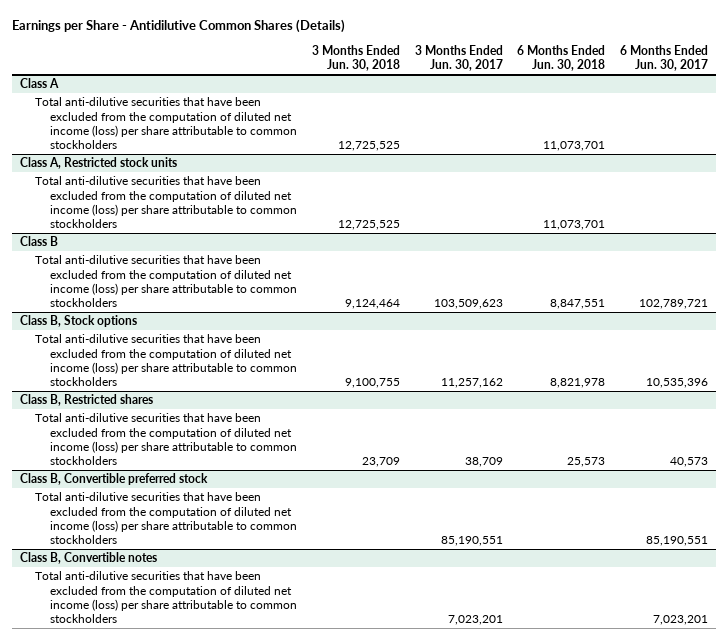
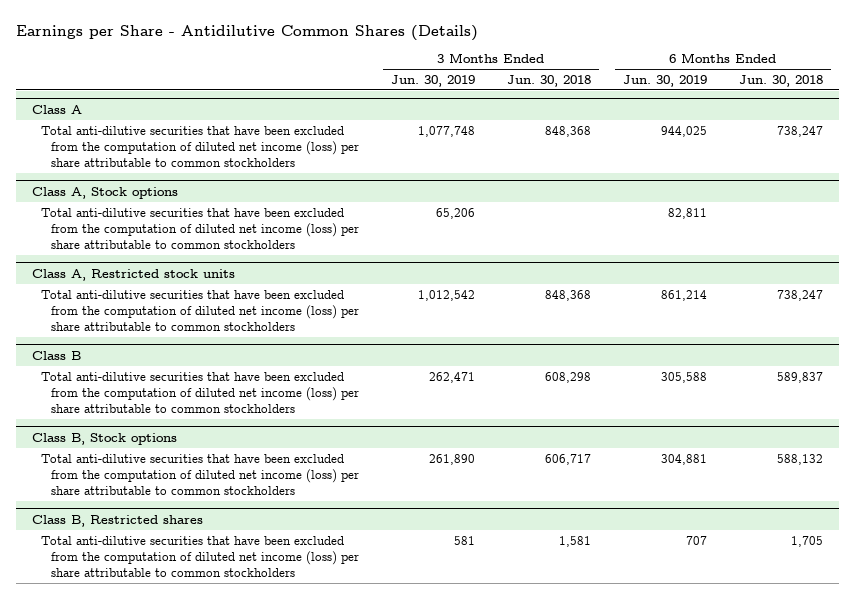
[414,44,503,71] 3 Months Ended Jun. 30, 2017 -> none
[620,44,709,71] 6 Months Ended Jun. 30, 2017 -> none
none -> [390,74,475,87] Jun. 30, 2019
none -> [622,74,707,87] Jun. 30, 2019
[337,141,400,152] 12,725,525 -> [544,125,591,137] 848,368
[543,141,606,152] 11,073,701 -> [777,125,824,137] 738,247
none -> [32,186,179,199] Class A, Stock options
none -> [41,207,359,249] Total anti-dilutive securities that have been excluded from the computation of diluted net income (loss) per share attributable to common stockholders
[337,220,400,231] 12,725,525 -> [544,289,591,301] 848,368
[543,220,606,231] 11,073,701 -> [777,289,824,301] 738,247
[344,299,400,310] 9,124,464 -> [544,371,591,383] 608,298
[550,299,606,310] 8,847,551 -> [777,371,824,383] 589,837
[344,378,400,389] 9,100,755 -> [544,453,591,465] 606,717
[550,378,606,389] 8,821,978 -> [777,453,824,465] 588,132
[19,473,208,486] Class B, Convertible preferred stock -> none
[34,492,297,545] Total anti-dilutive securities that have been excluded from the computation of diluted net income (loss) per share attributable to common stockholders -> none
[19,552,157,565] Class B, Convertible notes -> none
[34,571,297,624] Total anti-dilutive securities that have been excluded from the computation of diluted net income (loss) per share attributable to common stockholders -> none
[361,457,400,468] 23,709 -> [558,535,591,547] 1,581
[567,457,606,468] 25,573 -> [791,535,824,547] 1,705

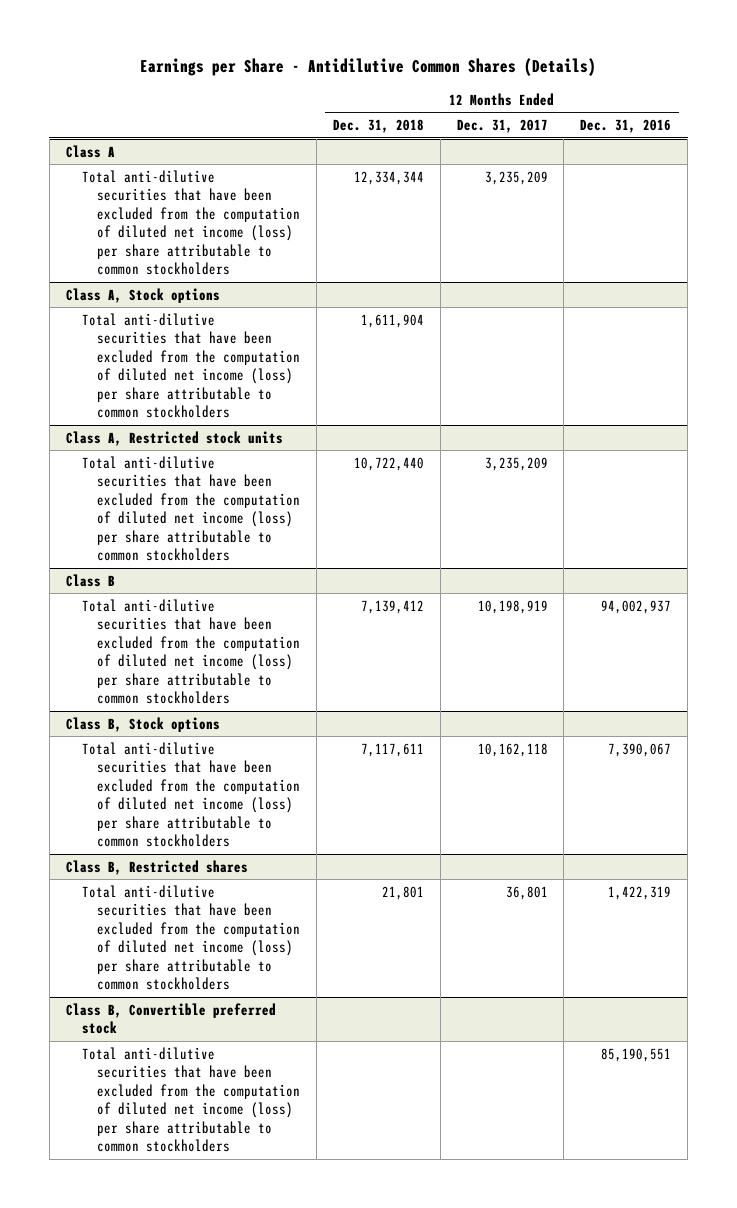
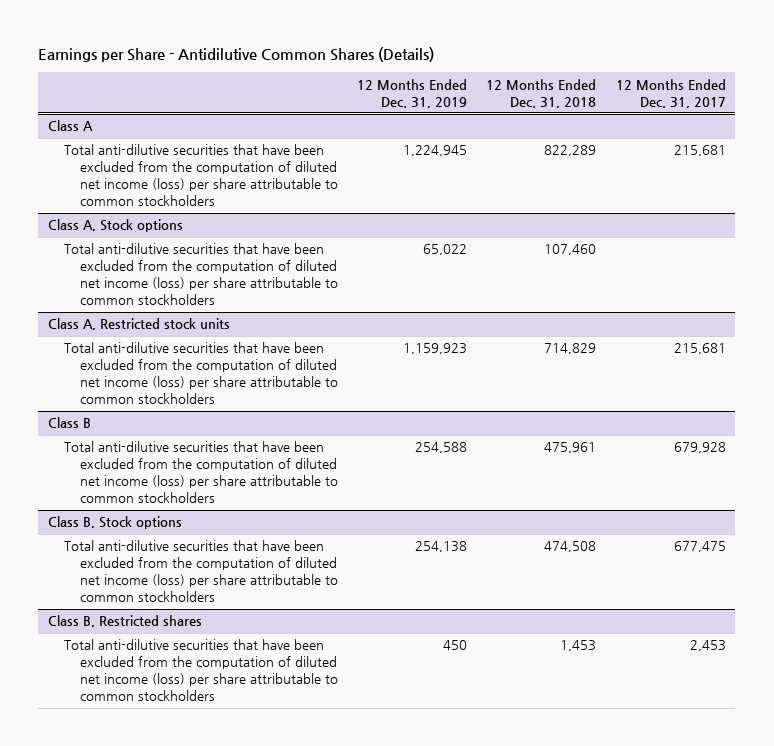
[580,119,672,134] Dec. 31, 2016 -> none
none -> [356,78,467,108] 12 Months Ended Dec. 31, 2019
[353,170,424,185] 12,334,344 -> [544,145,597,157] 822,289
[484,170,548,185] 3,235,209 -> [673,145,726,157] 215,681
[360,313,424,328] 1,611,904 -> [544,244,597,256] 107,460
[353,456,424,471] 10,722,440 -> [544,343,597,355] 714,829
[484,456,548,471] 3,235,209 -> [673,343,726,355] 215,681
[360,599,424,614] 7,139,412 -> [544,442,597,454] 475,961
[477,599,548,614] 10,198,919 -> [673,442,726,454] 679,928
[360,742,424,757] 7,117,611 -> [544,541,597,553] 474,508
[477,742,548,757] 10,162,118 -> [673,541,726,553] 677,475
[65,1002,276,1035] Class B, Convertible preferred stock -> none
[81,1046,301,1153] Total anti-dilutive securities that have been excluded from the computation of diluted net income (loss) per share attributable to common stockholders -> none
[381,885,424,900] 21,801 -> [560,640,597,652] 1,453
[505,885,548,900] 36,801 -> [689,640,726,652] 2,453

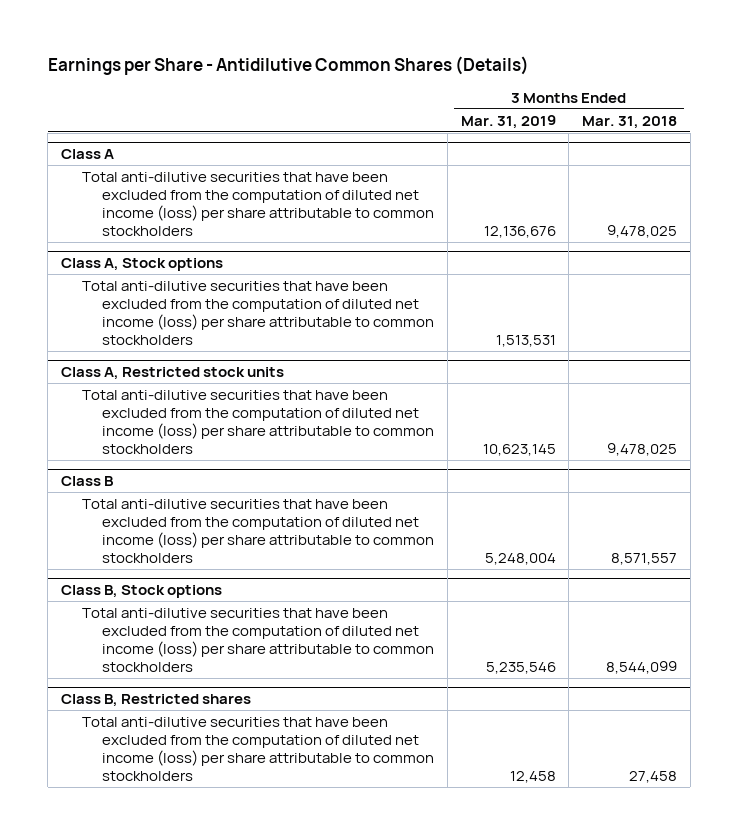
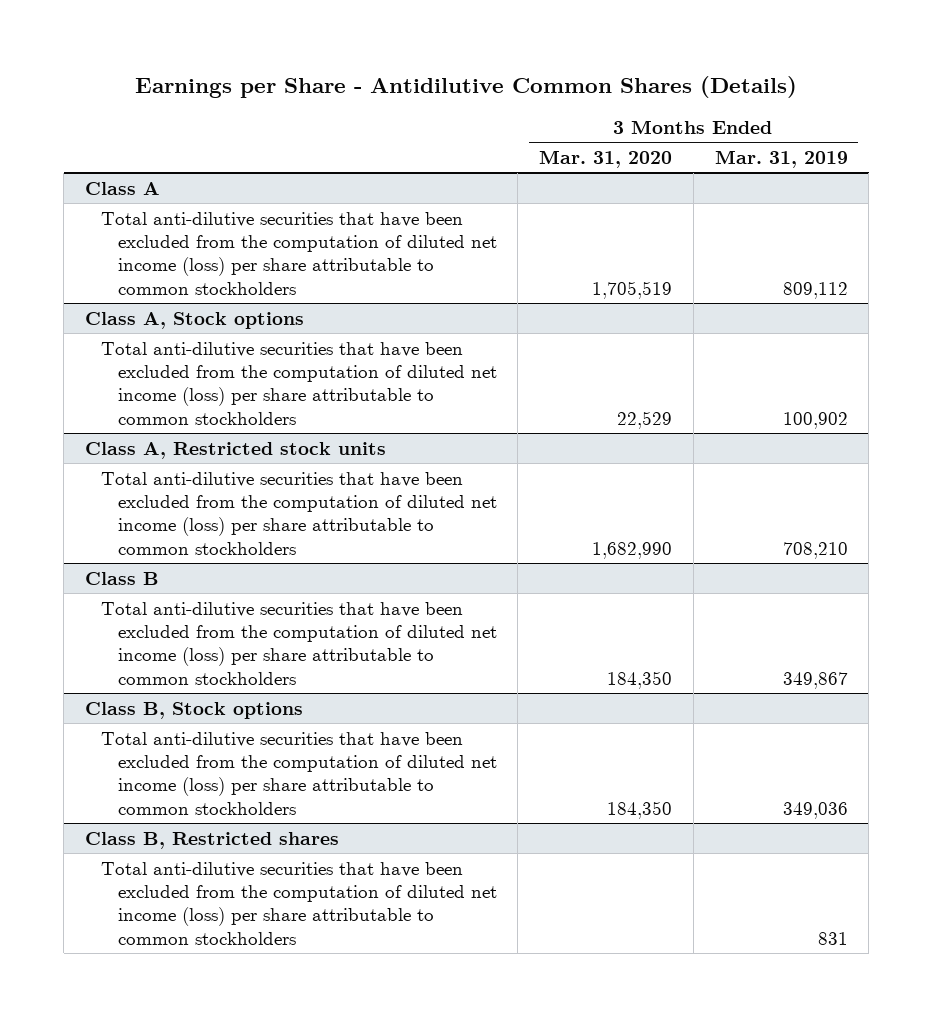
[582,115,678,129] Mar. 31, 2018 -> none
none -> [539,150,673,169] Mar. 31, 2020
[483,226,556,239] 12,136,676 -> [782,281,848,299] 809,112
[495,335,556,348] 1,513,531 -> [782,411,848,429] 100,902
[482,444,556,457] 10,623,145 -> [782,541,848,559] 708,210
[484,553,556,566] 5,248,004 -> [782,671,848,689] 349,867
[485,662,556,675] 5,235,546 -> [782,801,848,819] 349,036
[509,771,556,784] 12,458 -> [817,931,848,945] 831

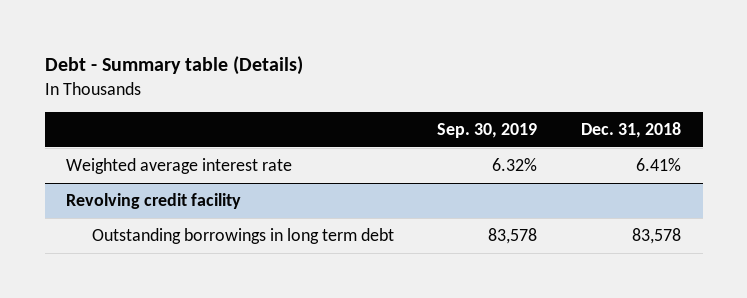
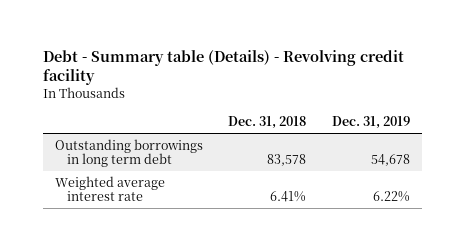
[44,56,303,76] Debt - Summary table (Details) -> [42,49,404,86] Debt - Summary table (Details) - Revolving credit facility
[437,123,538,139] Sep. 30, 2019 -> none
none -> [331,116,410,130] Dec. 31, 2019
[66,193,242,210] Revolving credit facility -> none
[66,158,293,175] Weighted average interest rate -> [55,175,166,202] Weighted average interest rate

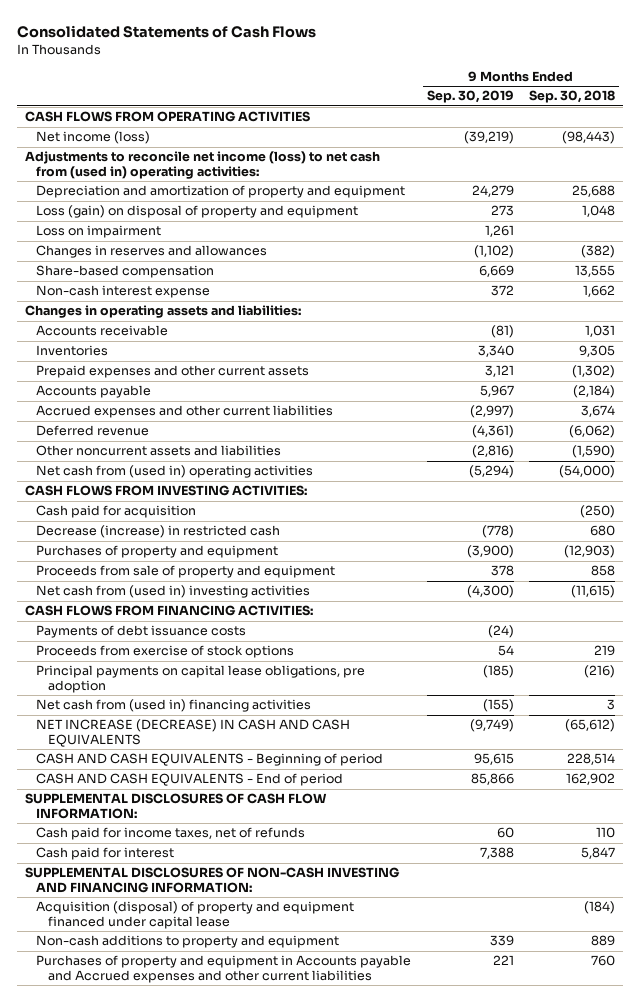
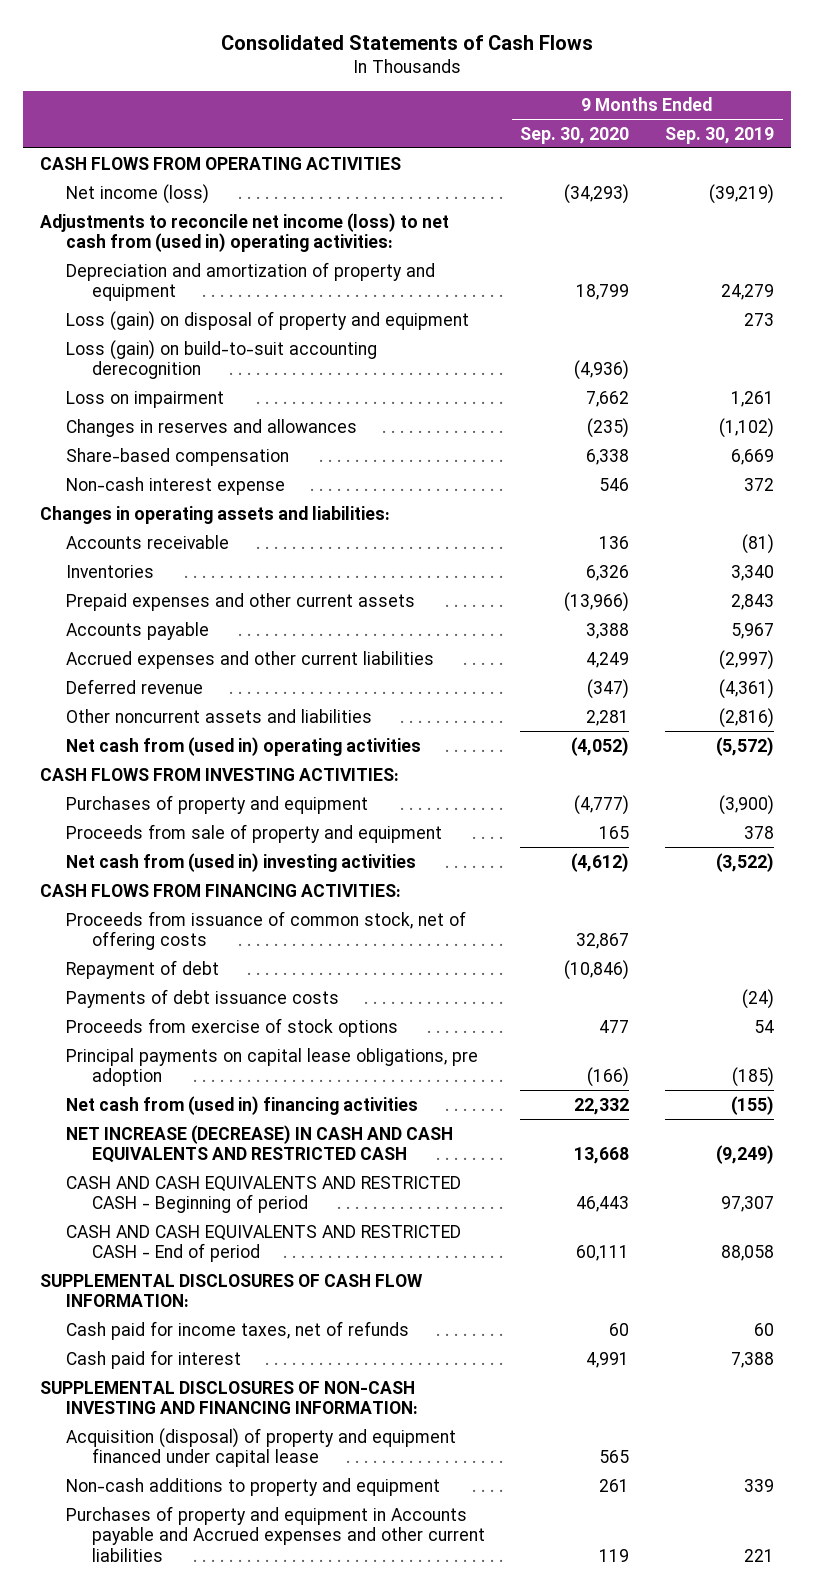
[529,90,616,104] Sep. 30, 2018 -> none
none -> [520,126,630,144] Sep. 30, 2020
none -> [66,339,378,380] Loss (gain) on build-to-suit accounting derecognition
[484,365,514,378] 3,121 -> [730,593,774,610] 2,843
[468,465,514,479] (5,294) -> [715,736,774,756] (5,572)
[36,505,197,519] Cash paid for acquisition -> none
[36,525,281,539] Decrease (increase) in restricted cash -> none
[466,585,514,599] (4,300) -> [715,852,774,872] (3,522)
none -> [66,910,467,951] Proceeds from issuance of common stock, net of offering costs
none -> [66,959,220,979] Repayment of debt
[36,719,351,748] NET INCREASE (DECREASE) IN CASH AND CASH EQUIVALENTS -> [66,1124,454,1164] NET INCREASE (DECREASE) IN CASH AND CASH EQUIVALENTS AND RESTRICTED CASH
[469,719,514,733] (9,749) -> [715,1145,774,1165] (9,249)
[36,753,384,767] CASH AND CASH EQUIVALENTS - Beginning of period -> [66,1175,462,1214] CASH AND CASH EQUIVALENTS AND RESTRICTED CASH - Beginning of period
[473,753,514,766] 95,615 -> [720,1196,774,1213] 97,307
[36,773,344,787] CASH AND CASH EQUIVALENTS - End of period -> [66,1224,462,1263] CASH AND CASH EQUIVALENTS AND RESTRICTED CASH - End of period
[470,773,514,786] 85,866 -> [720,1245,774,1262] 88,058

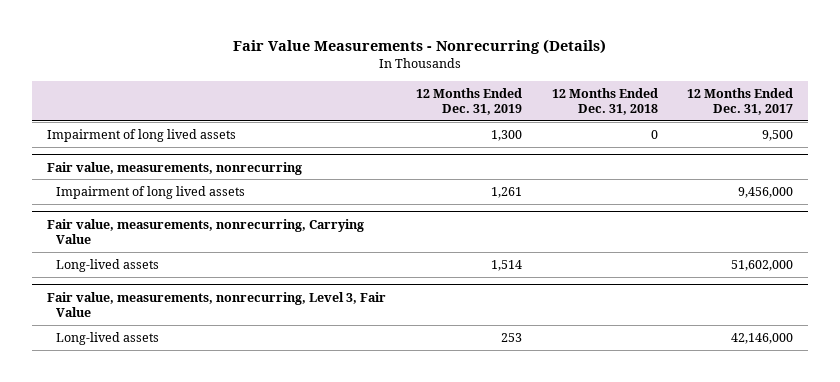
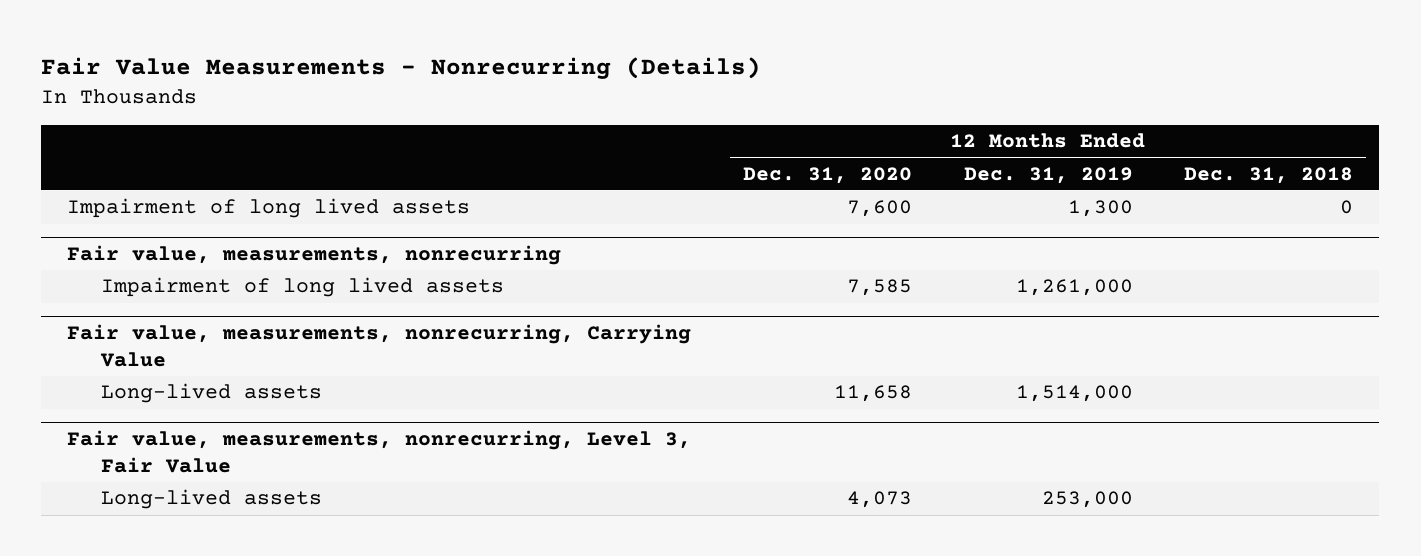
[687,87,794,115] 12 Months Ended Dec. 31, 2017 -> none
none -> [742,166,912,184] Dec. 31, 2020
[490,186,522,198] 1,261 -> [1015,279,1133,297] 1,261,000
[490,259,522,271] 1,514 -> [1015,385,1133,403] 1,514,000
[500,332,522,342] 253 -> [1041,491,1133,509] 253,000

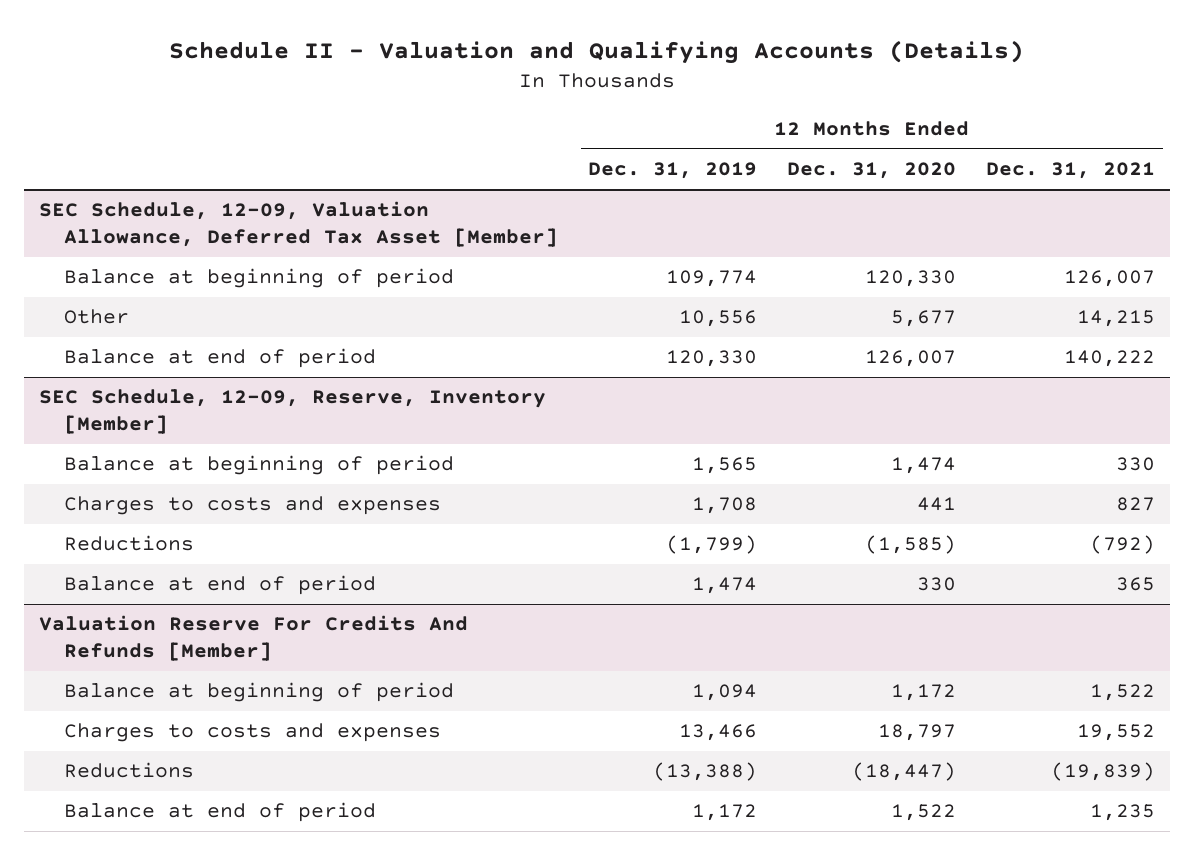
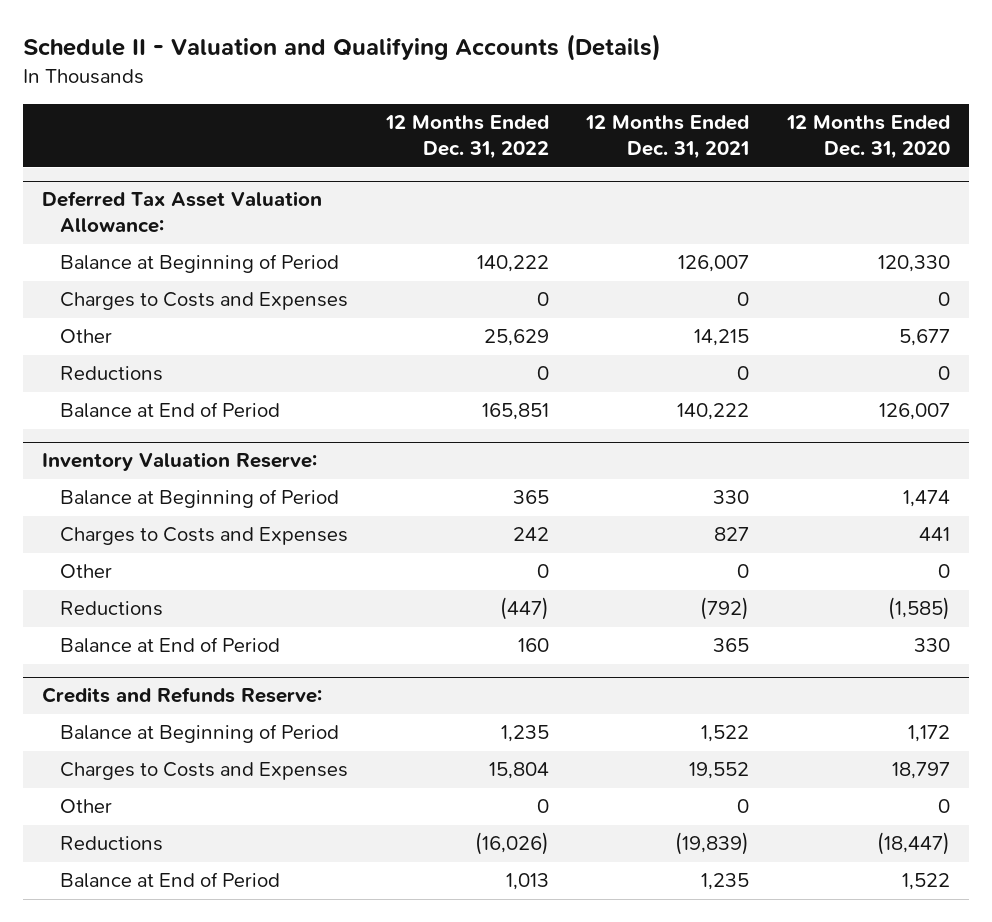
[588,162,758,180] Dec. 31, 2019 -> none
none -> [384,115,549,160] 12 Months Ended Dec. 31, 2022
[39,201,559,248] SEC Schedule, 12-09, Valuation Allowance, Deferred Tax Asset [Member] -> [41,191,322,234] Deferred Tax Asset Valuation Allowance:
[64,268,455,289] Balance at beginning of period -> [60,254,340,274] Balance at Beginning of Period
none -> [60,292,349,311] Charges to Costs and Expenses
none -> [60,366,164,382] Reductions
[64,348,377,369] Balance at end of period -> [60,402,281,419] Balance at End of Period
[39,389,547,435] SEC Schedule, 12-09, Reserve, Inventory [Member] -> [41,452,317,472] Inventory Valuation Reserve:
[64,455,455,476] Balance at beginning of period -> [60,489,340,509] Balance at Beginning of Period
[64,496,442,516] Charges to costs and expenses -> [60,527,349,546] Charges to Costs and Expenses
none -> [60,564,113,579] Other
[64,575,377,596] Balance at end of period -> [60,637,281,654] Balance at End of Period
[39,615,469,662] Valuation Reserve For Credits And Refunds [Member] -> [41,687,322,704] Credits and Refunds Reserve:
[64,682,455,703] Balance at beginning of period -> [60,724,340,744] Balance at Beginning of Period
[64,723,442,743] Charges to costs and expenses -> [60,762,349,781] Charges to Costs and Expenses
none -> [60,799,113,814] Other
[64,802,377,823] Balance at end of period -> [60,872,281,889] Balance at End of Period

